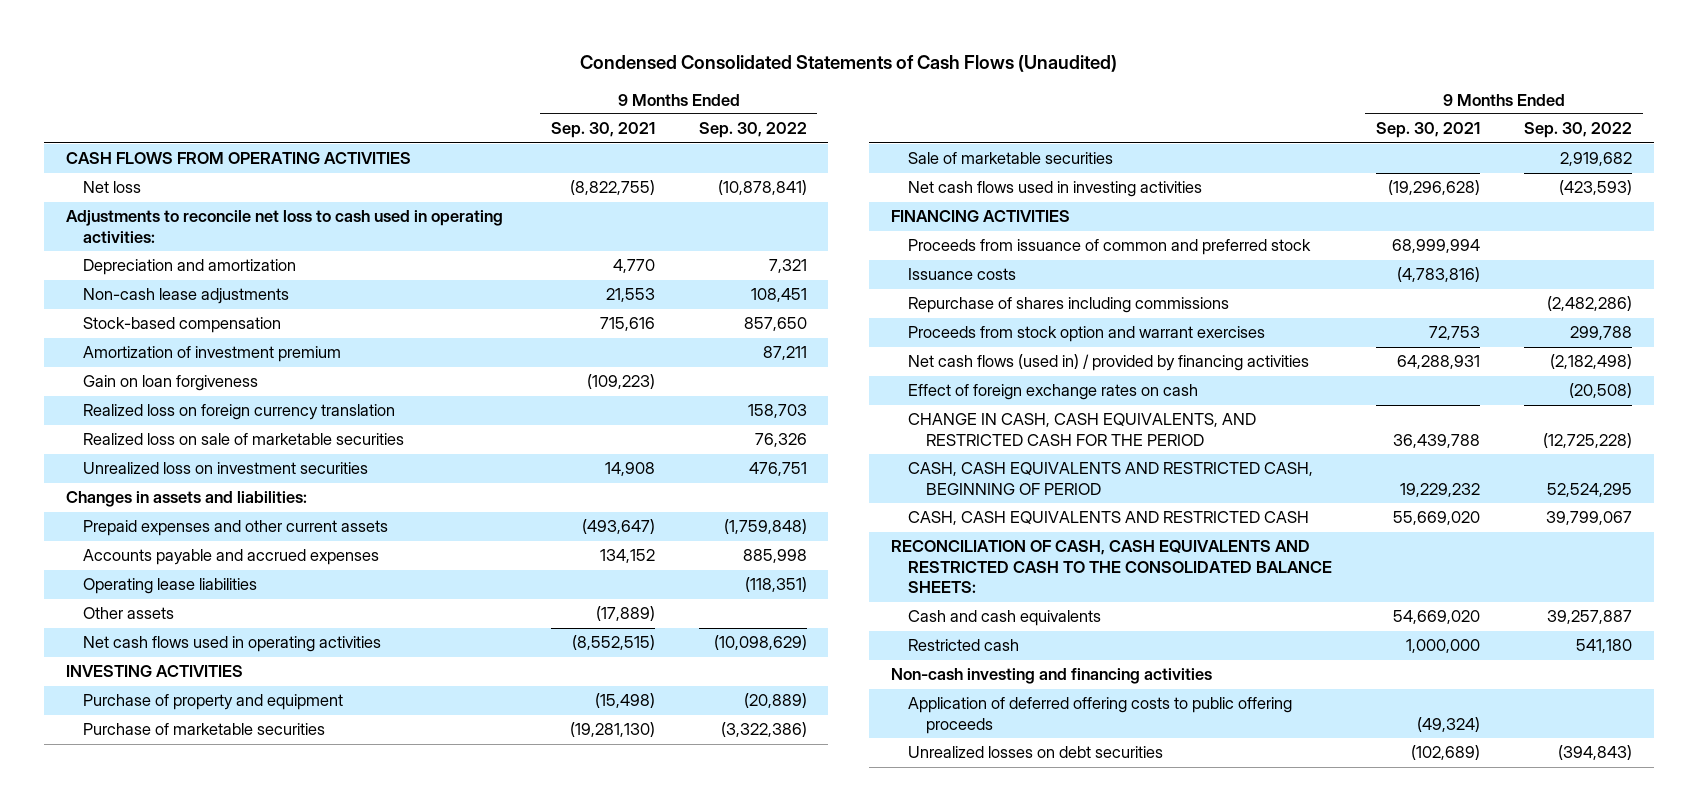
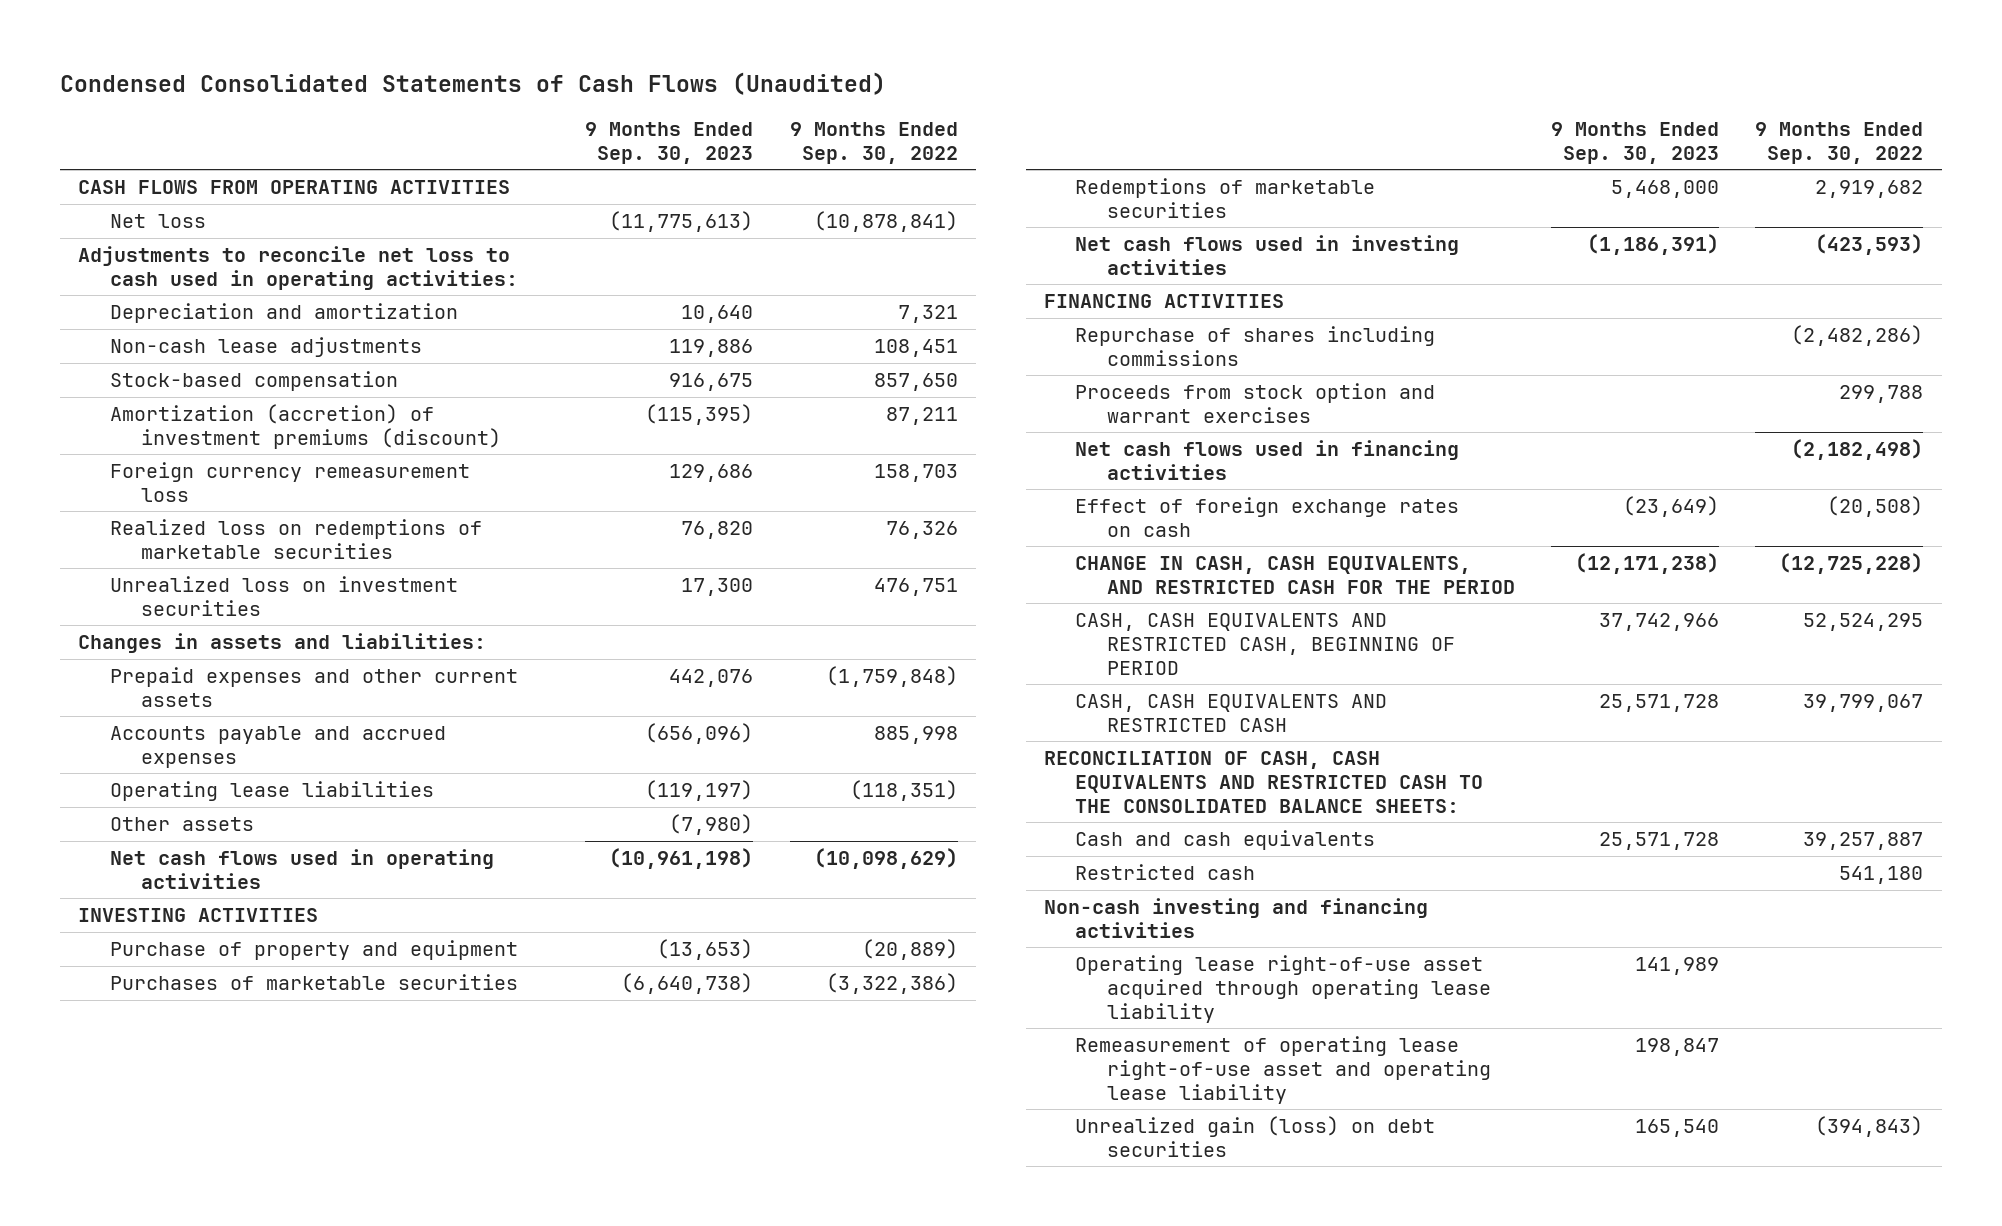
[550,122,655,139] Sep. 30, 2021 -> none
none -> [585,121,754,164] 9 Months Ended Sep. 30, 2023
[83,375,259,392] Gain on loan forgiveness -> none
[83,346,342,363] Amortization of investment premium -> [109,404,501,449] Amortization (accretion) of investment premiums (discount)
[83,404,396,421] Realized loss on foreign currency translation -> [109,462,470,502] Foreign currency remeasurement loss
[83,433,405,446] Realized loss on sale of marketable securities -> [109,519,482,559] Realized loss on redemptions of marketable securities
[83,723,326,736] Purchase of marketable securities -> [109,974,518,991] Purchases of marketable securities
[908,152,1114,165] Sale of marketable securities -> [1075,178,1376,218] Redemptions of marketable securities
[908,239,1312,256] Proceeds from issuance of common and preferred stock -> none
[908,268,1017,281] Issuance costs -> none
[908,354,1310,372] Net cash flows (used in) / provided by financing activities -> [1075,440,1460,480] Net cash flows used in financing activities
[908,697,1293,734] Application of deferred offering costs to public offering proceeds -> none
none -> [1075,955,1491,1023] Operating lease right-of-use asset acquired through operating lease liability
none -> [1075,1036,1491,1104] Remeasurement of operating lease right-of-use asset and operating lease liability
[908,746,1164,759] Unrealized losses on debt securities -> [1075,1116,1436,1157] Unrealized gain (loss) on debt securities

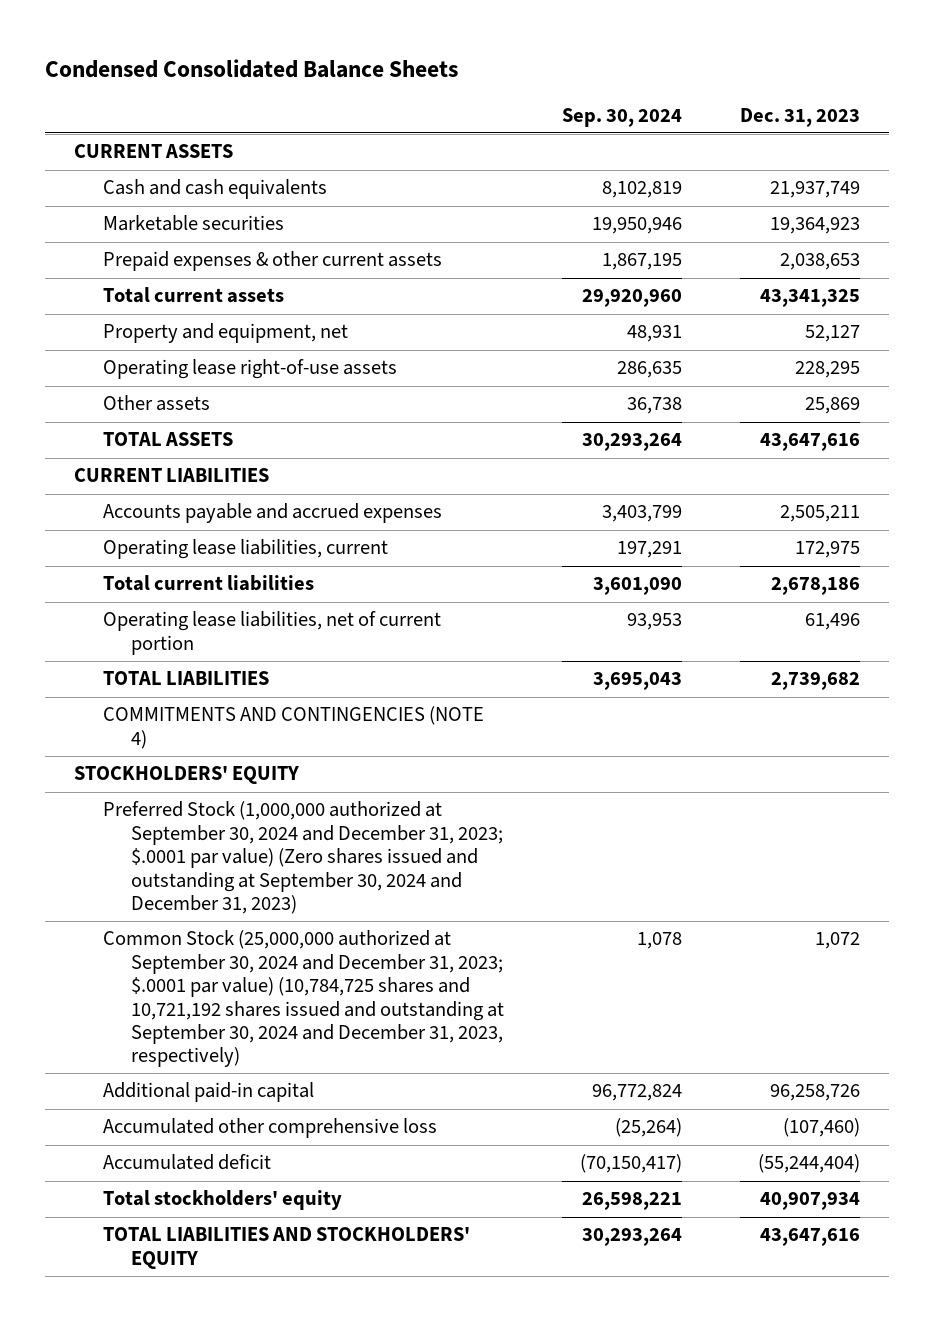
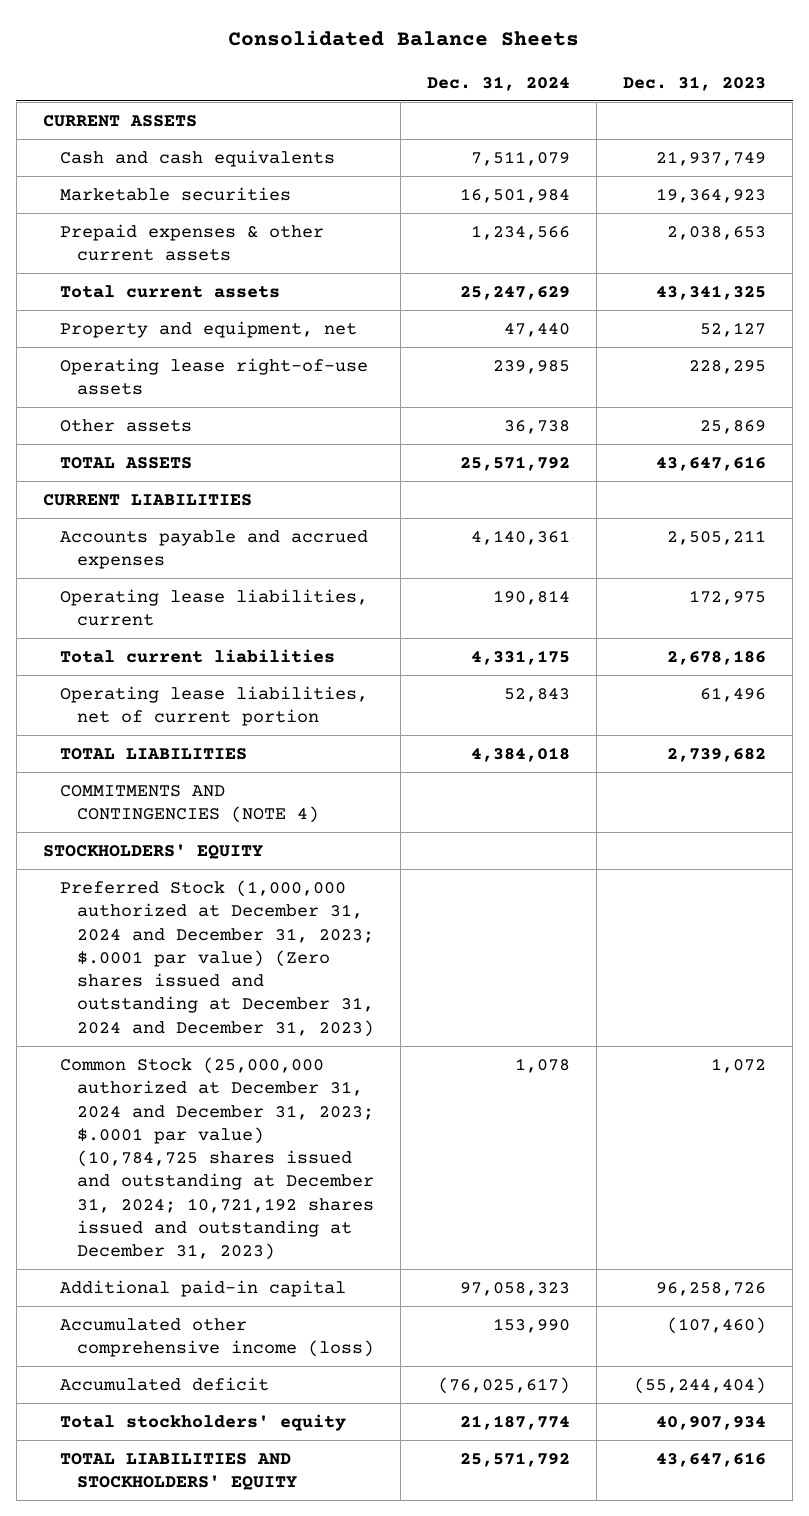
[45,58,459,78] Condensed Consolidated Balance Sheets -> [228,30,580,47] Consolidated Balance Sheets
[561,107,682,127] Sep. 30, 2024 -> none
none -> [427,75,571,91] Dec. 31, 2024
[102,801,503,914] Preferred Stock (1,000,000 authorized at September 30, 2024 and December 31, 2023; $.0001 par value) (Zero shares issued and outstanding at September 30, 2024 and December 31, 2023) -> [59,879,374,1037] Preferred Stock (1,000,000 authorized at December 31, 2024 and December 31, 2023; $.0001 par value) (Zero shares issued and outstanding at December 31, 2024 and December 31, 2023)
[102,930,504,1068] Common Stock (25,000,000 authorized at September 30, 2024 and December 31, 2023; $.0001 par value) (10,784,725 shares and 10,721,192 shares issued and outstanding at September 30, 2024 and December 31, 2023, respectively) -> [59,1056,374,1261] Common Stock (25,000,000 authorized at December 31, 2024 and December 31, 2023; $.0001 par value) (10,784,725 shares issued and outstanding at December 31, 2024; 10,721,192 shares issued and outstanding at December 31, 2023)
[102,1118,437,1139] Accumulated other comprehensive loss -> [59,1317,374,1358] Accumulated other comprehensive income (loss)

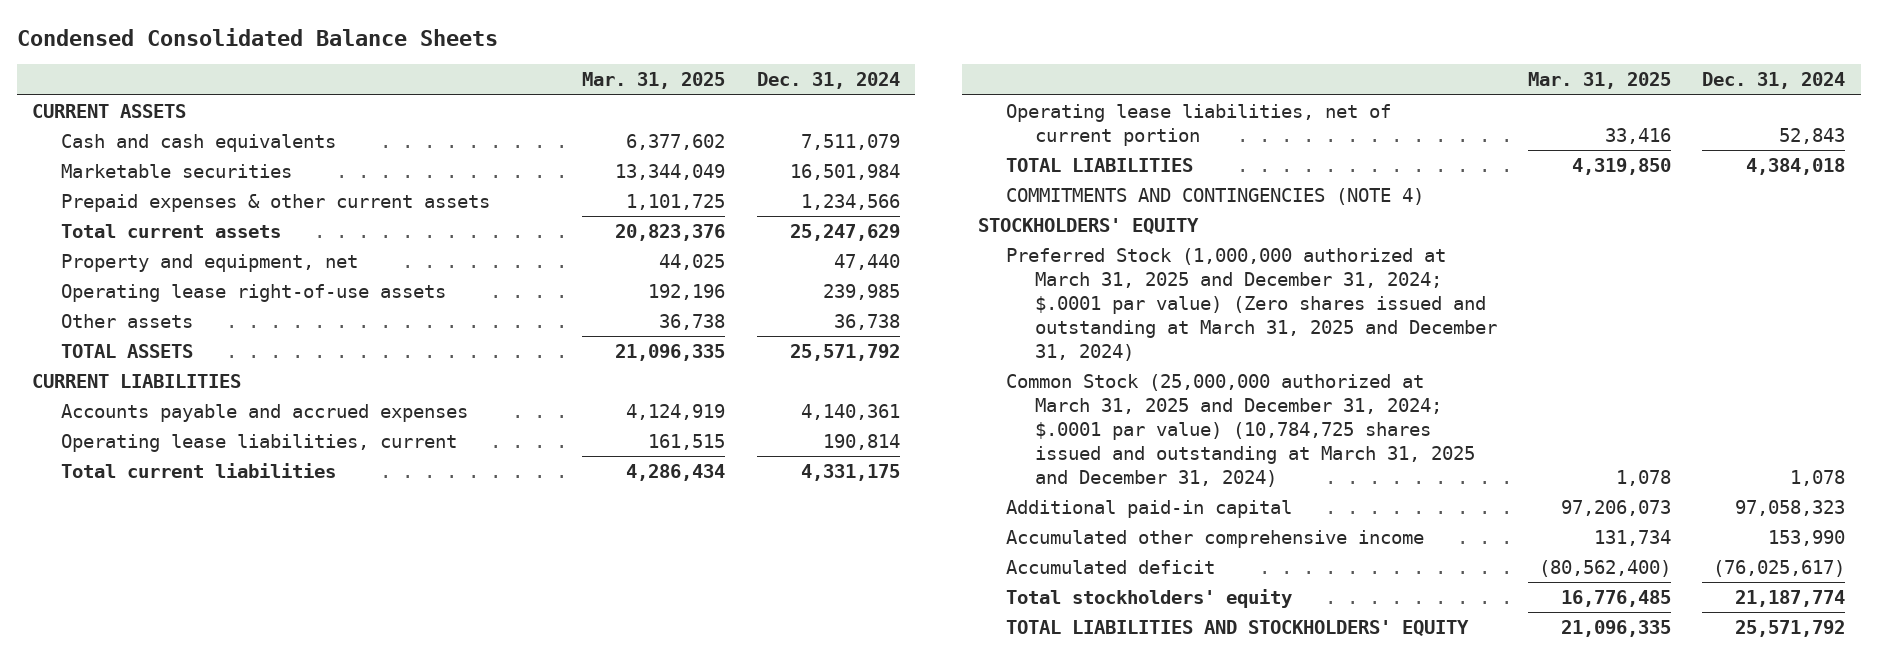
[228,30,580,47] Consolidated Balance Sheets -> [16,27,498,46] Condensed Consolidated Balance Sheets
[623,75,767,91] Dec. 31, 2023 -> none
none -> [582,72,726,90] Mar. 31, 2025
[59,879,374,1037] Preferred Stock (1,000,000 authorized at December 31, 2024 and December 31, 2023; $.0001 par value) (Zero shares issued and outstanding at December 31, 2024 and December 31, 2023) -> [1006,247,1497,362] Preferred Stock (1,000,000 authorized at March 31, 2025 and December 31, 2024; $.0001 par value) (Zero shares issued and outstanding at March 31, 2025 and December 31, 2024)
[59,1056,374,1261] Common Stock (25,000,000 authorized at December 31, 2024 and December 31, 2023; $.0001 par value) (10,784,725 shares issued and outstanding at December 31, 2024; 10,721,192 shares issued and outstanding at December 31, 2023) -> [1006,373,1475,488] Common Stock (25,000,000 authorized at March 31, 2025 and December 31, 2024; $.0001 par value) (10,784,725 shares issued and outstanding at March 31, 2025 and December 31, 2024)
[59,1317,374,1358] Accumulated other comprehensive income (loss) -> [1006,529,1425,548] Accumulated other comprehensive income

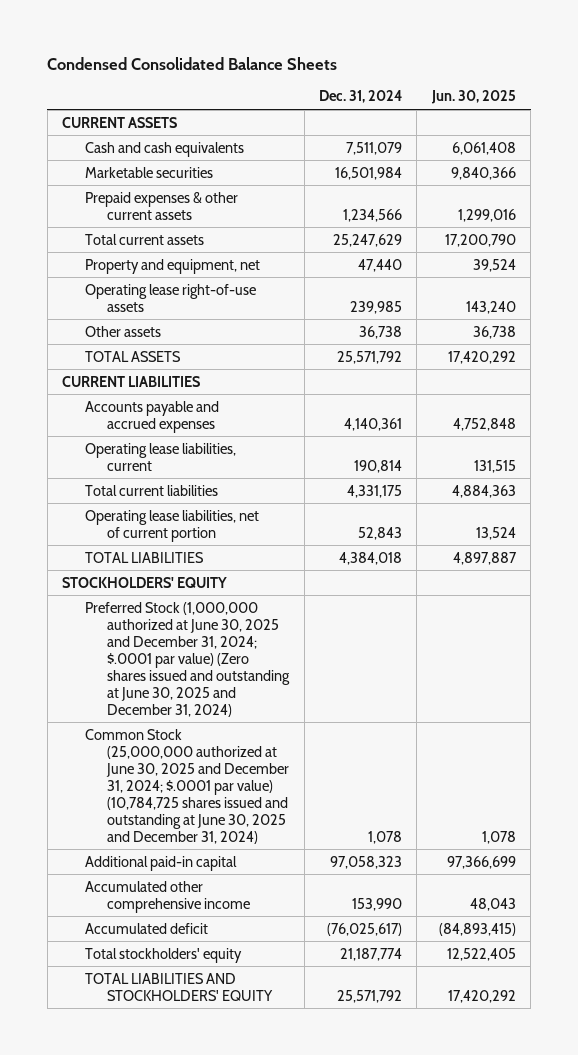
[582,72,726,90] Mar. 31, 2025 -> none
none -> [430,90,516,105] Jun. 30, 2025
[1006,187,1425,205] COMMITMENTS AND CONTINGENCIES (NOTE 4) -> none
[1006,247,1497,362] Preferred Stock (1,000,000 authorized at March 31, 2025 and December 31, 2024; $.0001 par value) (Zero shares issued and outstanding at March 31, 2025 and December 31, 2024) -> [84,601,291,717] Preferred Stock (1,000,000 authorized at June 30, 2025 and December 31, 2024; $.0001 par value) (Zero shares issued and outstanding at June 30, 2025 and December 31, 2024)
[1006,373,1475,488] Common Stock (25,000,000 authorized at March 31, 2025 and December 31, 2024; $.0001 par value) (10,784,725 shares issued and outstanding at March 31, 2025 and December 31, 2024) -> [84,728,290,844] Common Stock (25,000,000 authorized at June 30, 2025 and December 31, 2024; $.0001 par value) (10,784,725 shares issued and outstanding at June 30, 2025 and December 31, 2024)

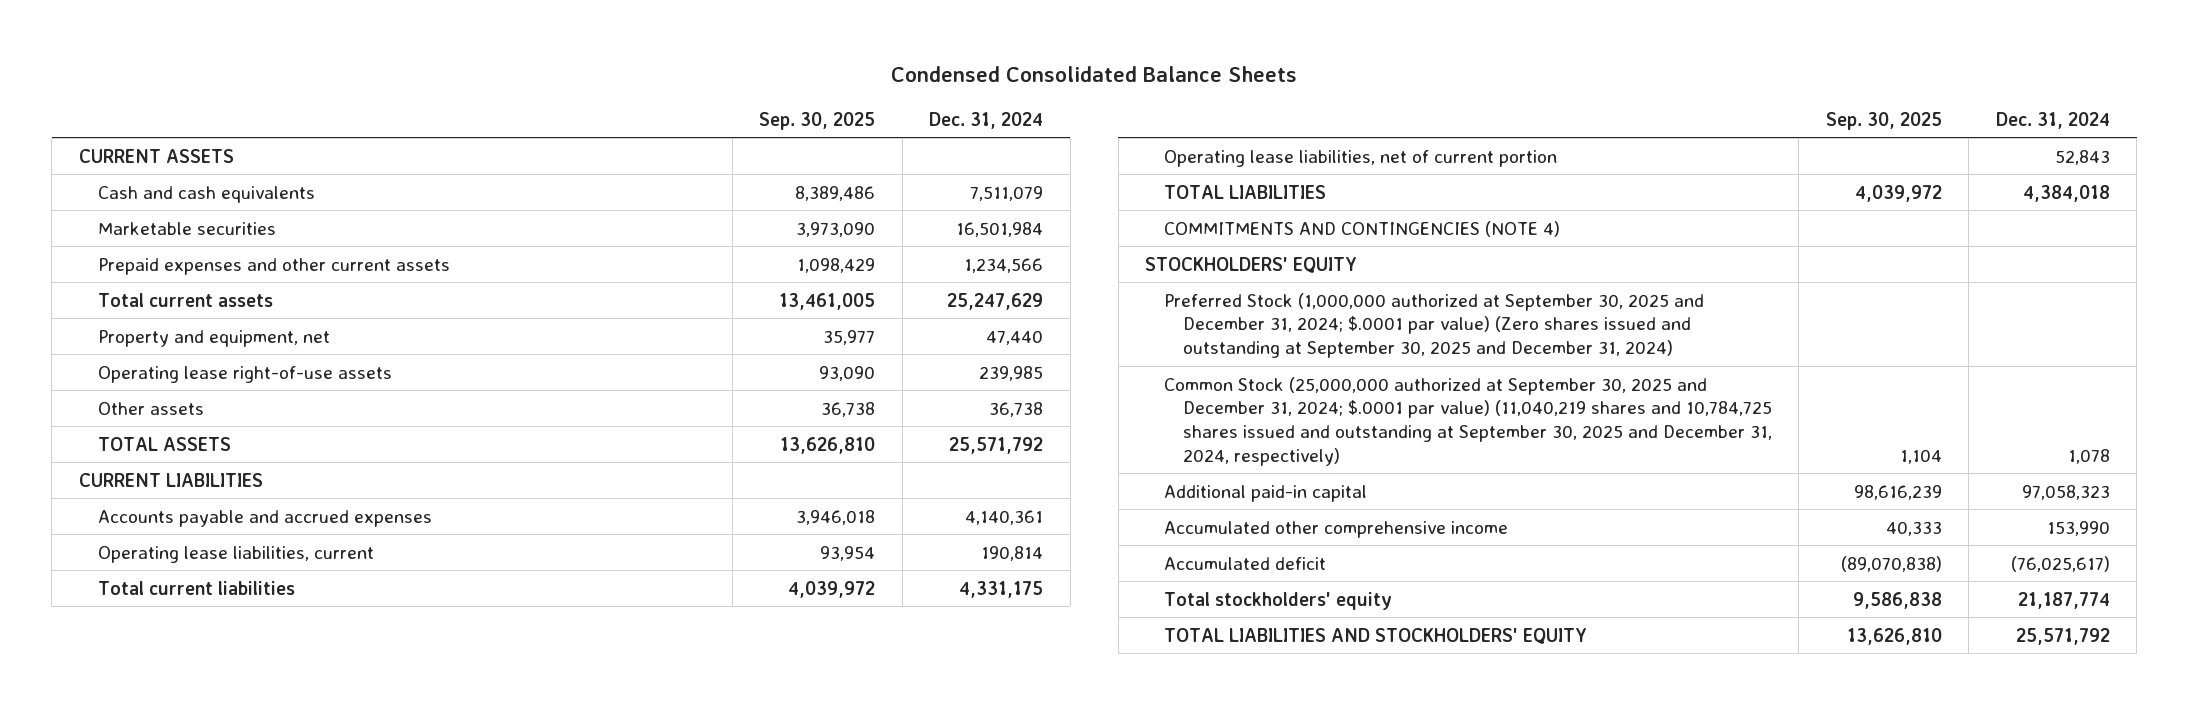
[430,90,516,105] Jun. 30, 2025 -> none
none -> [759,111,876,130] Sep. 30, 2025
[84,191,238,220] Prepaid expenses & other current assets -> [97,257,450,275] Prepaid expenses and other current assets
none -> [1163,220,1560,237] COMMITMENTS AND CONTINGENCIES (NOTE 4)
[84,601,291,717] Preferred Stock (1,000,000 authorized at June 30, 2025 and December 31, 2024; $.0001 par value) (Zero shares issued and outstanding at June 30, 2025 and December 31, 2024) -> [1163,292,1704,359] Preferred Stock (1,000,000 authorized at September 30, 2025 and December 31, 2024; $.0001 par value) (Zero shares issued and outstanding at September 30, 2025 and December 31, 2024)
[84,728,290,844] Common Stock (25,000,000 authorized at June 30, 2025 and December 31, 2024; $.0001 par value) (10,784,725 shares issued and outstanding at June 30, 2025 and December 31, 2024) -> [1163,376,1772,466] Common Stock (25,000,000 authorized at September 30, 2025 and December 31, 2024; $.0001 par value) (11,040,219 shares and 10,784,725 shares issued and outstanding at September 30, 2025 and December 31, 2024, respectively)

